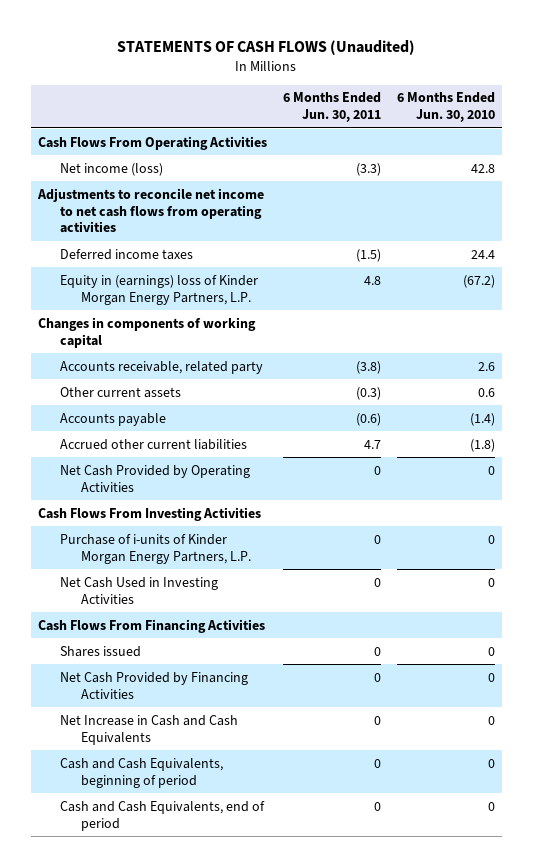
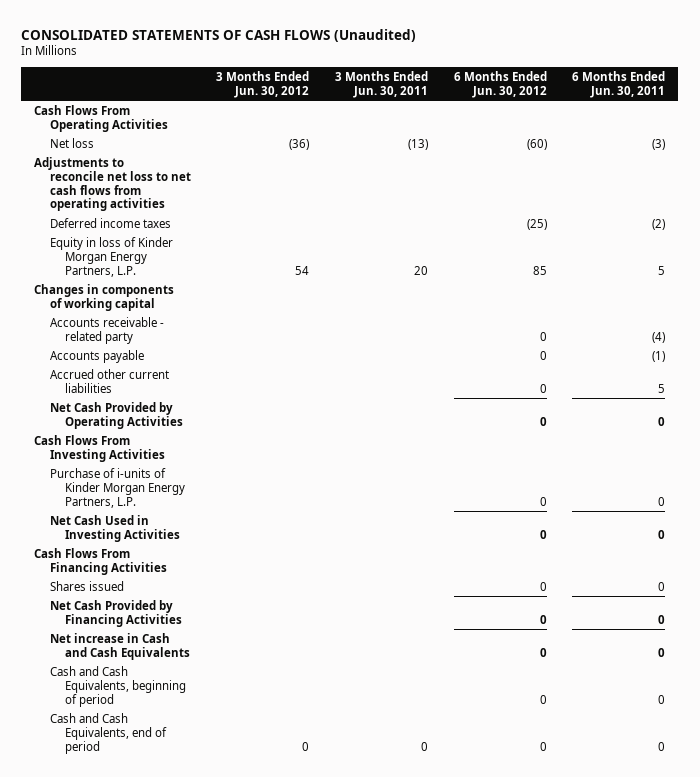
[117,39,416,55] STATEMENTS OF CASH FLOWS (Unaudited) -> [21,28,417,42] CONSOLIDATED STATEMENTS OF CASH FLOWS (Unaudited)
[396,92,495,123] 6 Months Ended Jun. 30, 2010 -> none
none -> [216,70,310,98] 3 Months Ended Jun. 30, 2012
none -> [334,70,428,98] 3 Months Ended Jun. 30, 2011
none -> [453,70,547,98] 6 Months Ended Jun. 30, 2012
[59,162,163,176] Net income (loss) -> [49,137,94,148] Net loss
[355,162,381,176] (3.3) -> [652,138,666,150] (3)
[37,187,265,234] Adjustments to reconcile net income to net cash flows from operating activities -> [34,156,191,212] Adjustments to reconcile net loss to net cash flows from operating activities
[355,248,381,262] (1.5) -> [652,218,666,230] (2)
[59,274,258,305] Equity in (earnings) loss of Kinder Morgan Energy Partners, L.P. -> [49,236,173,277] Equity in loss of Kinder Morgan Energy Partners, L.P.
[363,275,381,285] 4.8 -> [658,265,666,275] 5
[59,386,181,398] Other current assets -> none
[59,360,263,374] Accounts receivable, related party -> [49,316,164,344] Accounts receivable - related party
[355,360,381,374] (3.8) -> [652,331,666,343] (4)
[355,412,381,426] (0.6) -> [652,350,666,362] (1)
[363,439,381,449] 4.7 -> [658,383,666,393] 5
[59,714,238,745] Net Increase in Cash and Cash Equivalents -> [49,632,190,660] Net increase in Cash and Cash Equivalents

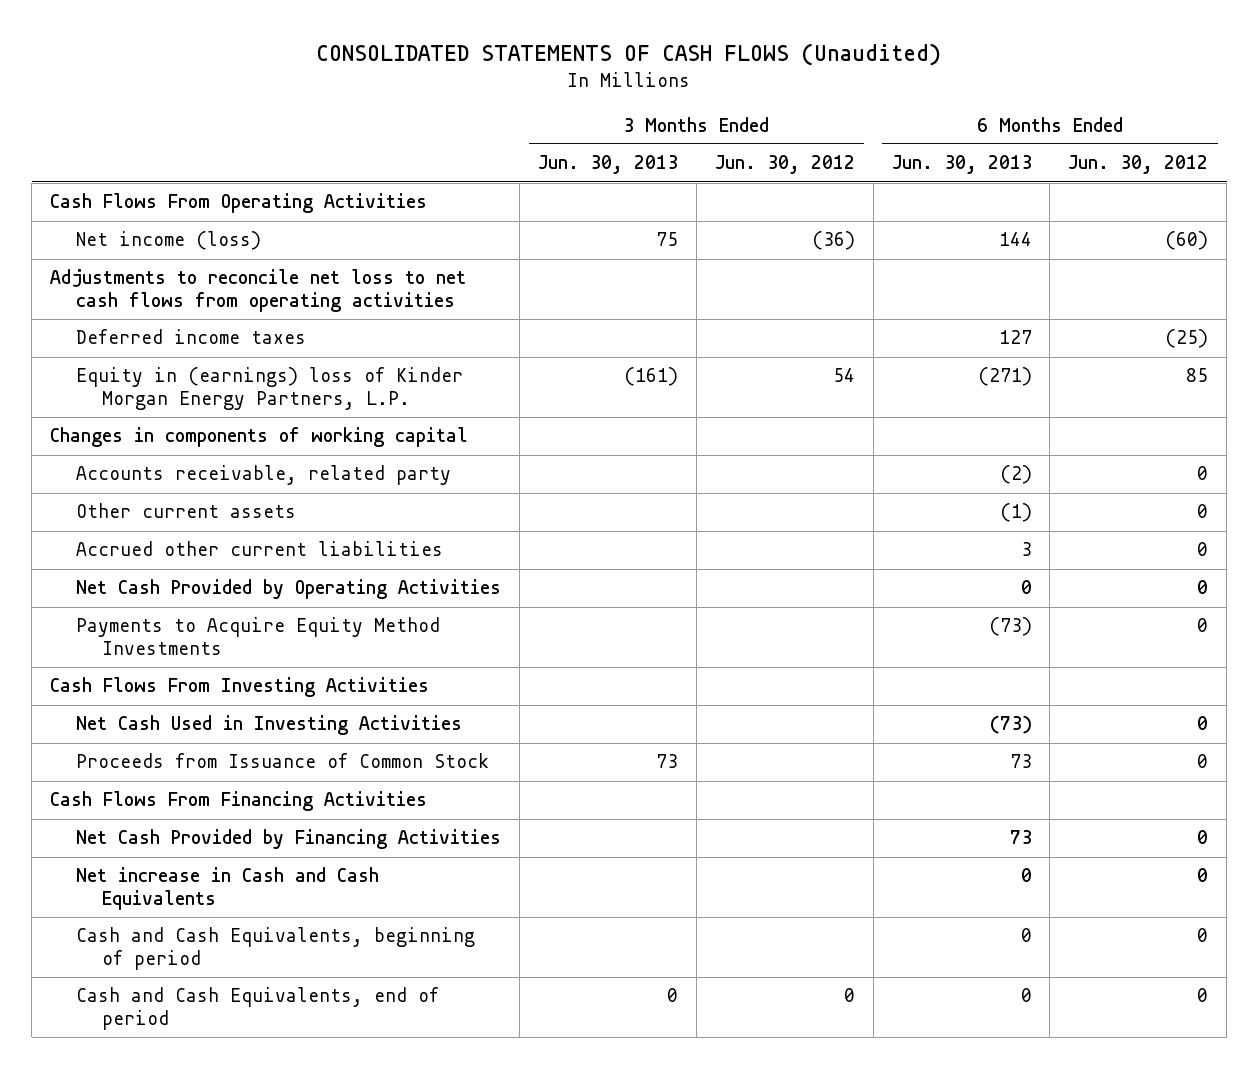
[334,70,428,98] 3 Months Ended Jun. 30, 2011 -> none
[572,70,666,98] 6 Months Ended Jun. 30, 2011 -> none
none -> [537,155,678,175] Jun. 30, 2013
none -> [891,155,1032,175] Jun. 30, 2013
[49,137,94,148] Net loss -> [75,231,261,251] Net income (loss)
[49,236,173,277] Equity in loss of Kinder Morgan Energy Partners, L.P. -> [75,367,463,411] Equity in (earnings) loss of Kinder Morgan Energy Partners, L.P.
[49,349,144,363] Accounts payable -> none
[49,316,164,344] Accounts receivable - related party -> [75,465,451,486] Accounts receivable, related party
none -> [75,503,296,519] Other current assets
none -> [75,617,440,656] Payments to Acquire Equity Method Investments
[49,467,185,508] Purchase of i-units of Kinder Morgan Energy Partners, L.P. -> none
none -> [75,753,489,769] Proceeds from Issuance of Common Stock
[49,580,124,591] Shares issued -> none

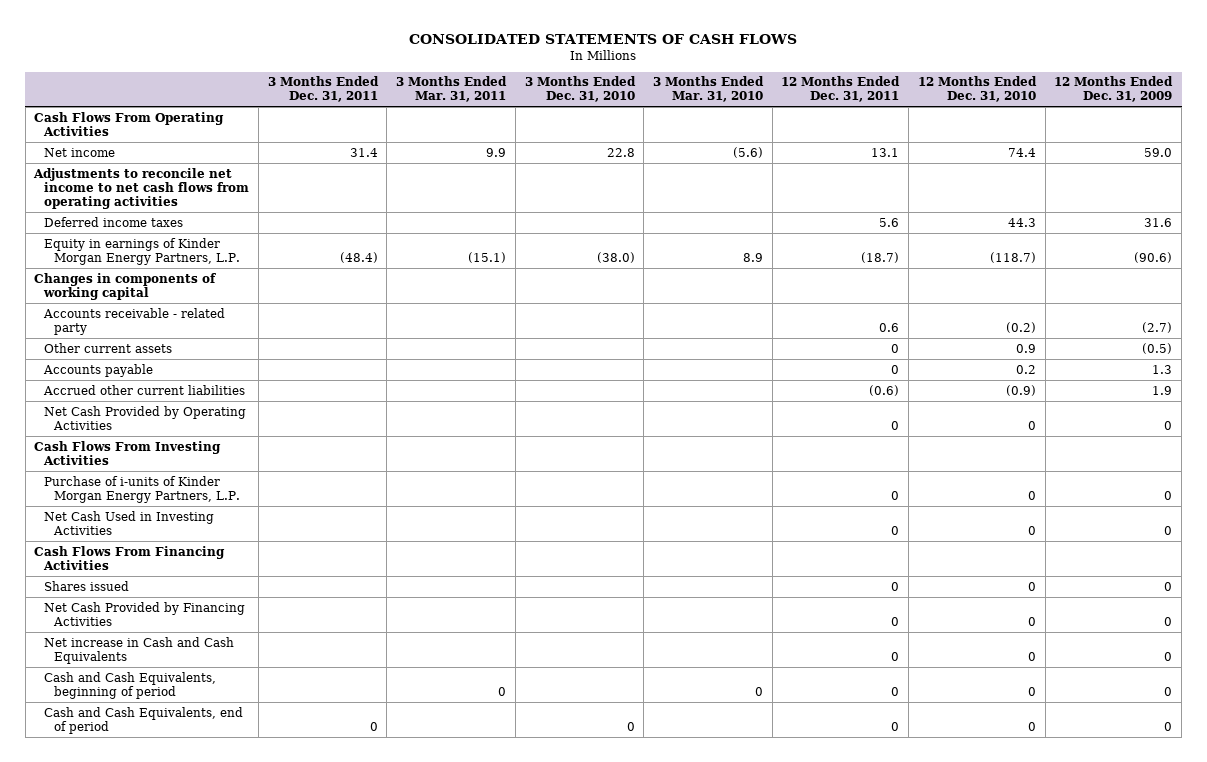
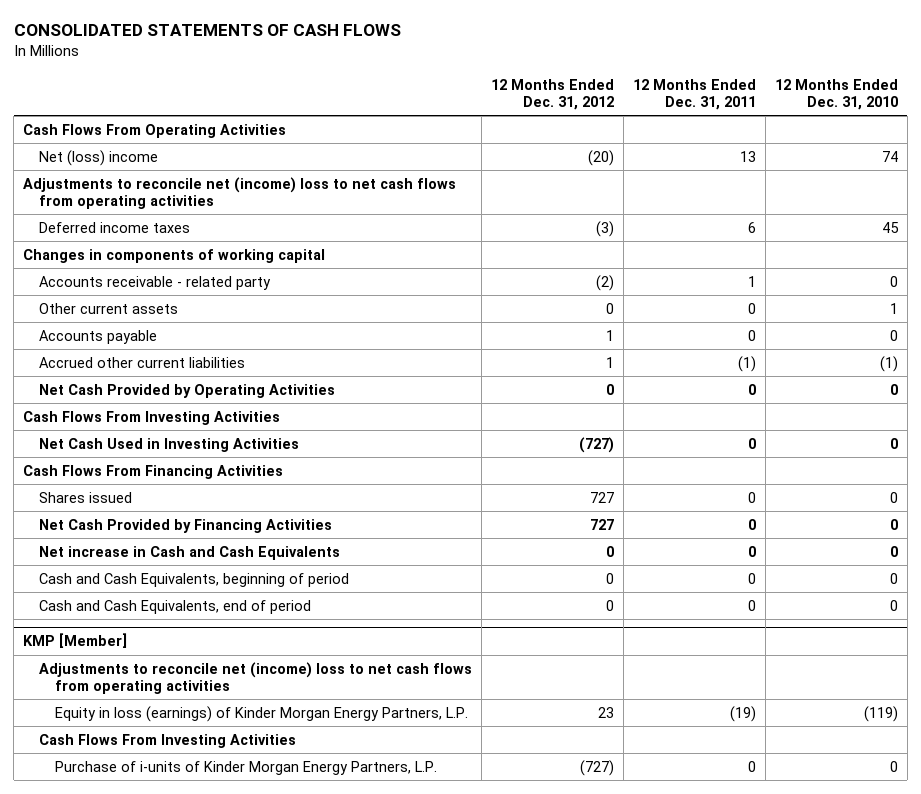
[267,76,379,103] 3 Months Ended Dec. 31, 2011 -> none
[396,76,508,103] 3 Months Ended Mar. 31, 2011 -> none
[524,76,636,103] 3 Months Ended Dec. 31, 2010 -> none
[653,76,765,103] 3 Months Ended Mar. 31, 2010 -> none
[1054,76,1174,103] 12 Months Ended Dec. 31, 2009 -> none
none -> [490,78,614,110] 12 Months Ended Dec. 31, 2012
[44,237,241,265] Equity in earnings of Kinder Morgan Energy Partners, L.P. -> none
[44,147,116,157] Net income -> [39,149,159,166] Net (loss) income
[871,147,900,157] 13.1 -> [739,150,756,162] 13
[1007,147,1036,157] 74.4 -> [881,150,898,162] 74
[33,167,250,209] Adjustments to reconcile net income to net cash flows from operating activities -> [23,176,457,209] Adjustments to reconcile net (income) loss to net cash flows from operating activities
[879,217,900,227] 5.6 -> [747,221,756,233] 6
[1007,217,1036,227] 44.3 -> [881,221,899,233] 45
[879,322,900,332] 0.6 -> [747,275,756,287] 1
[1005,321,1036,333] (0.2) -> [889,275,898,287] 0
[1015,343,1036,353] 0.9 -> [889,302,898,314] 1
[1015,364,1036,374] 0.2 -> [889,329,898,341] 0
[869,384,900,396] (0.6) -> [737,355,756,372] (1)
[1005,384,1036,396] (0.9) -> [879,355,898,372] (1)
[44,475,241,503] Purchase of i-units of Kinder Morgan Energy Partners, L.P. -> none
none -> [23,633,128,649] KMP [Member]
none -> [39,661,473,694] Adjustments to reconcile net (income) loss to net cash flows from operating activities
none -> [54,705,468,722] Equity in loss (earnings) of Kinder Morgan Energy Partners, L.P.
none -> [39,733,297,748] Cash Flows From Investing Activities
none -> [54,760,437,775] Purchase of i-units of Kinder Morgan Energy Partners, L.P.

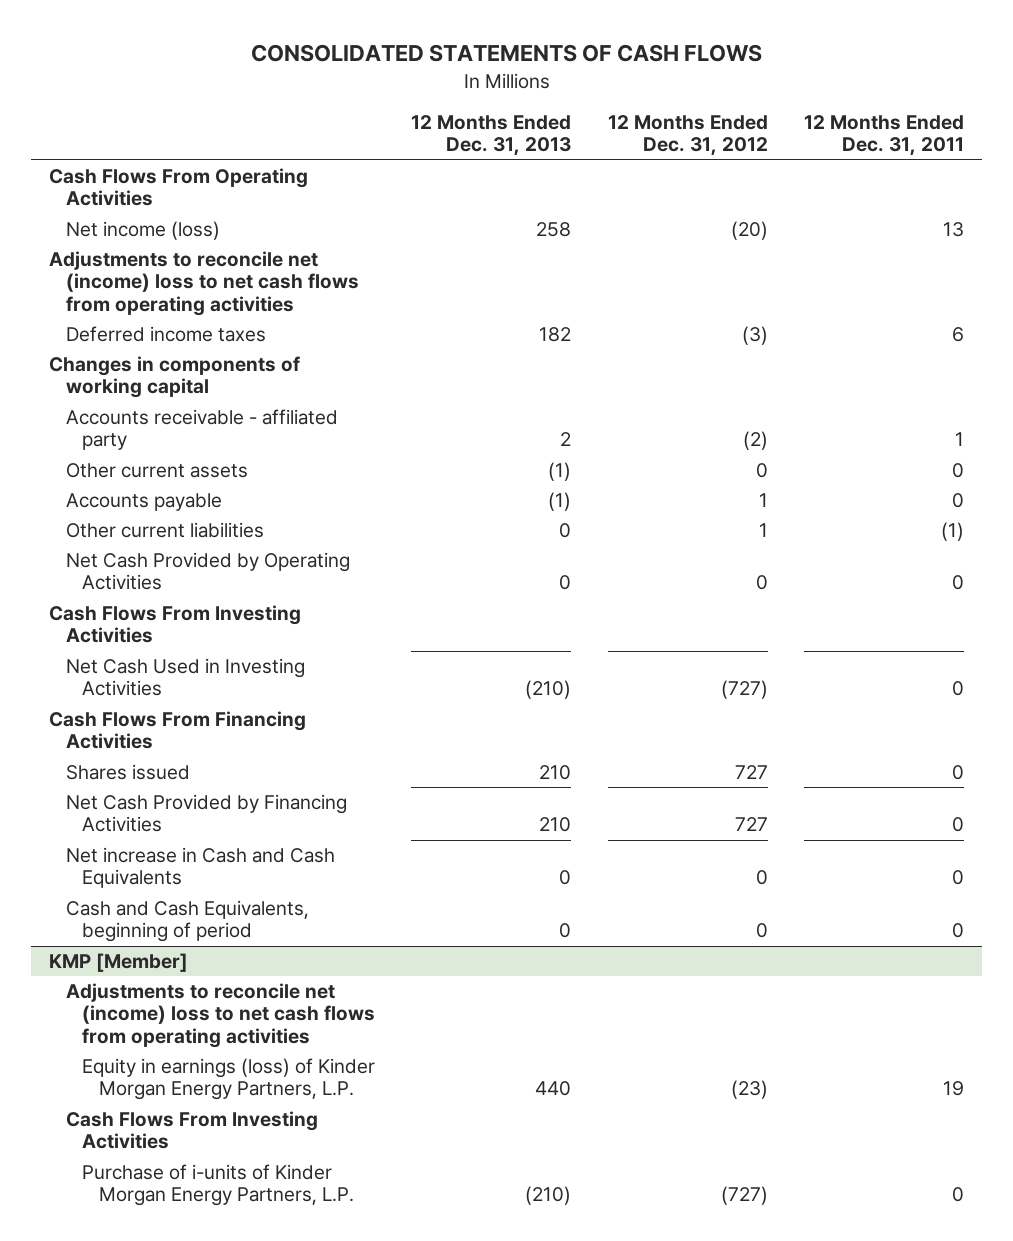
[774,78,898,110] 12 Months Ended Dec. 31, 2010 -> none
none -> [411,114,572,157] 12 Months Ended Dec. 31, 2013
[39,149,159,166] Net (loss) income -> [65,221,220,241] Net income (loss)
[39,275,272,290] Accounts receivable - related party -> [65,409,338,451] Accounts receivable - affiliated party
[39,356,246,368] Accrued other current liabilities -> [65,522,264,539] Other current liabilities
[39,599,312,614] Cash and Cash Equivalents, end of period -> none
[54,705,468,722] Equity in loss (earnings) of Kinder Morgan Energy Partners, L.P. -> [82,1058,376,1101] Equity in earnings (loss) of Kinder Morgan Energy Partners, L.P.
[597,706,614,718] 23 -> [730,1080,768,1100] (23)
[729,705,756,722] (19) -> [942,1081,964,1097] 19

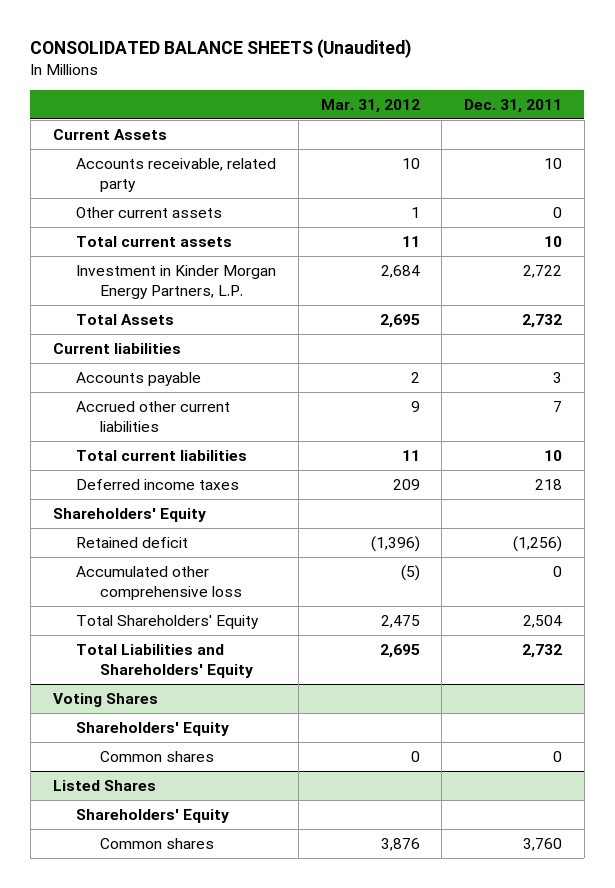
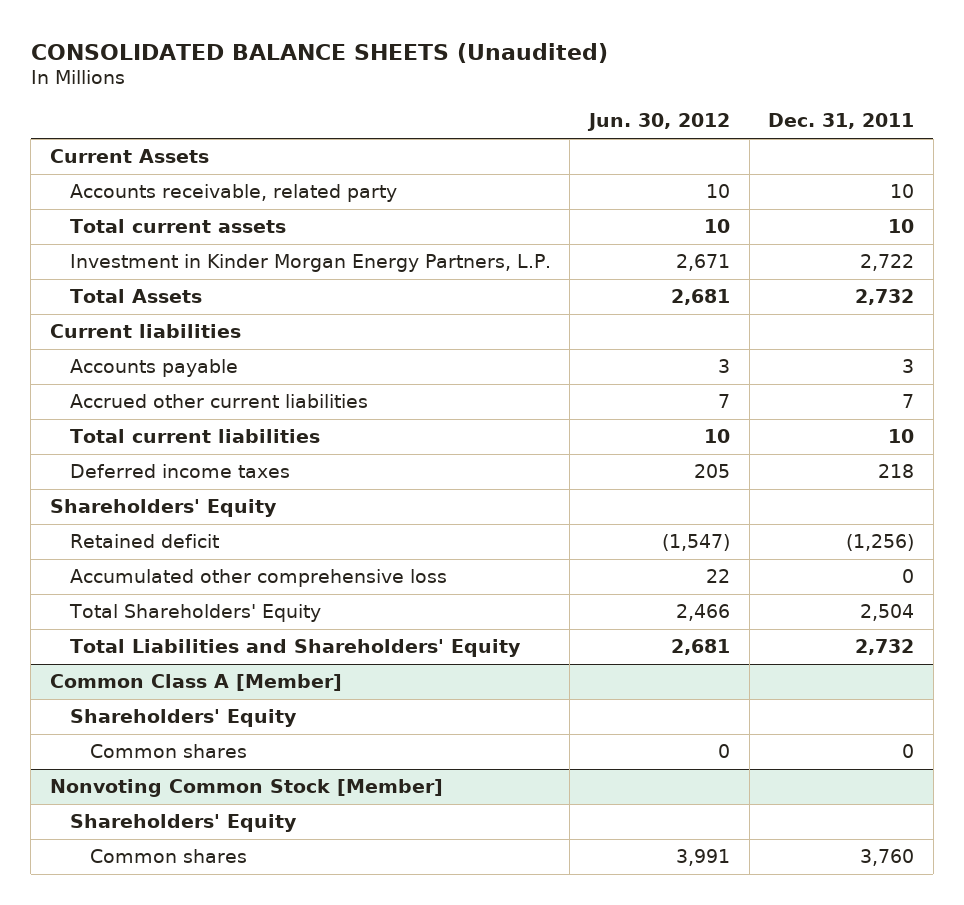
[320,98,420,113] Mar. 31, 2012 -> none
none -> [586,113,730,132] Jun. 30, 2012
[76,206,223,218] Other current assets -> none
[52,692,158,707] Voting Shares -> none
none -> [49,674,342,692] Common Class A [Member]
[52,779,156,791] Listed Shares -> none
none -> [49,779,443,798] Nonvoting Common Stock [Member]

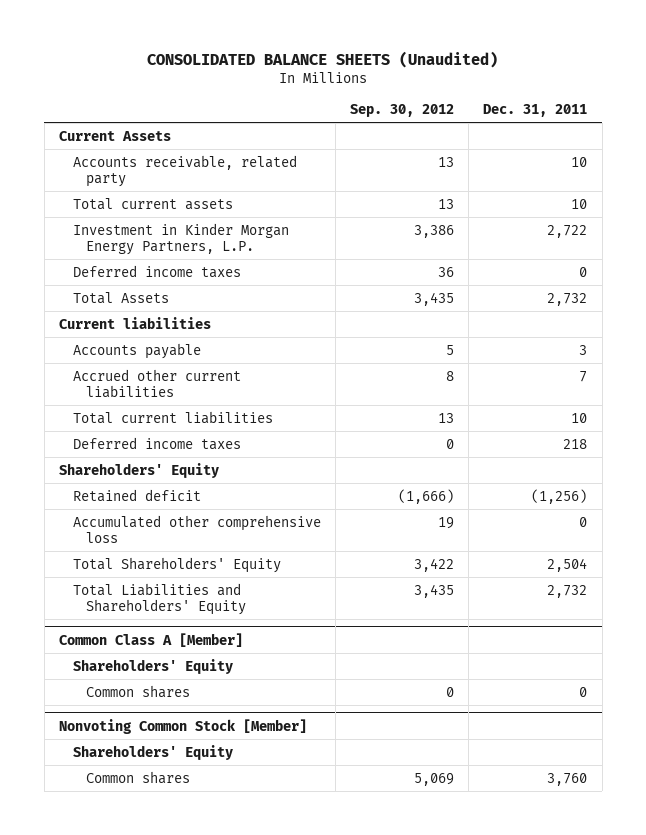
[586,113,730,132] Jun. 30, 2012 -> none
none -> [350,103,455,117] Sep. 30, 2012
none -> [72,264,241,278] Deferred income taxes

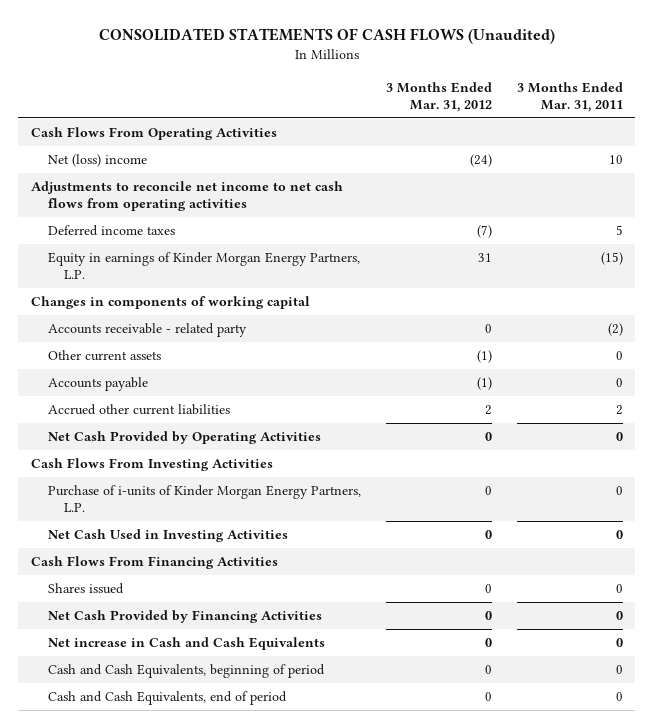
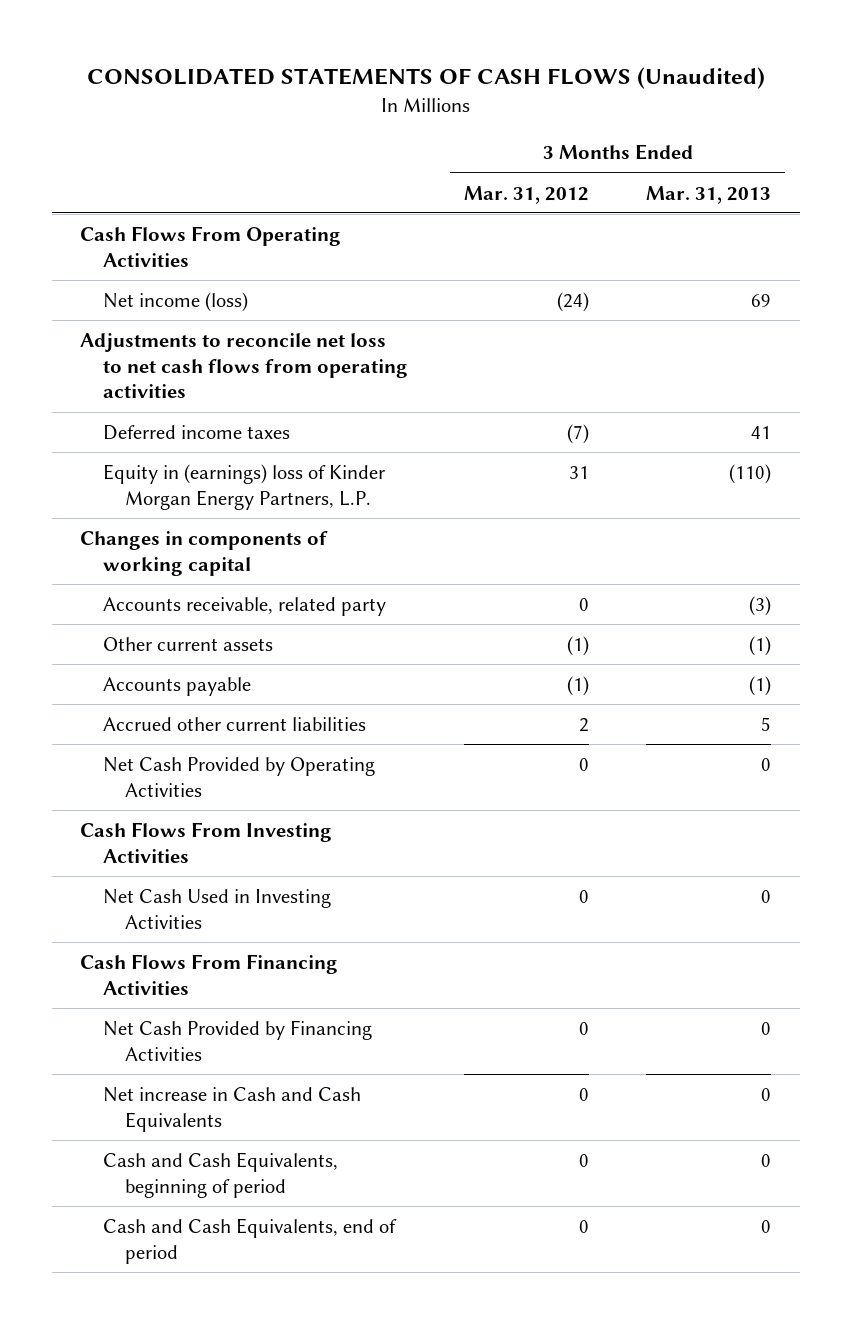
[516,81,623,112] 3 Months Ended Mar. 31, 2011 -> none
none -> [646,185,772,204] Mar. 31, 2013
[47,154,147,168] Net (loss) income -> [102,291,248,312] Net income (loss)
[30,181,343,212] Adjustments to reconcile net income to net cash flows from operating activities -> [80,332,408,399] Adjustments to reconcile net loss to net cash flows from operating activities
[47,252,360,280] Equity in earnings of Kinder Morgan Energy Partners, L.P. -> [102,463,385,510] Equity in (earnings) loss of Kinder Morgan Energy Partners, L.P.
[47,323,247,338] Accounts receivable - related party -> [102,596,386,616] Accounts receivable, related party
[47,485,361,513] Purchase of i-units of Kinder Morgan Energy Partners, L.P. -> none
[47,583,124,595] Shares issued -> none

